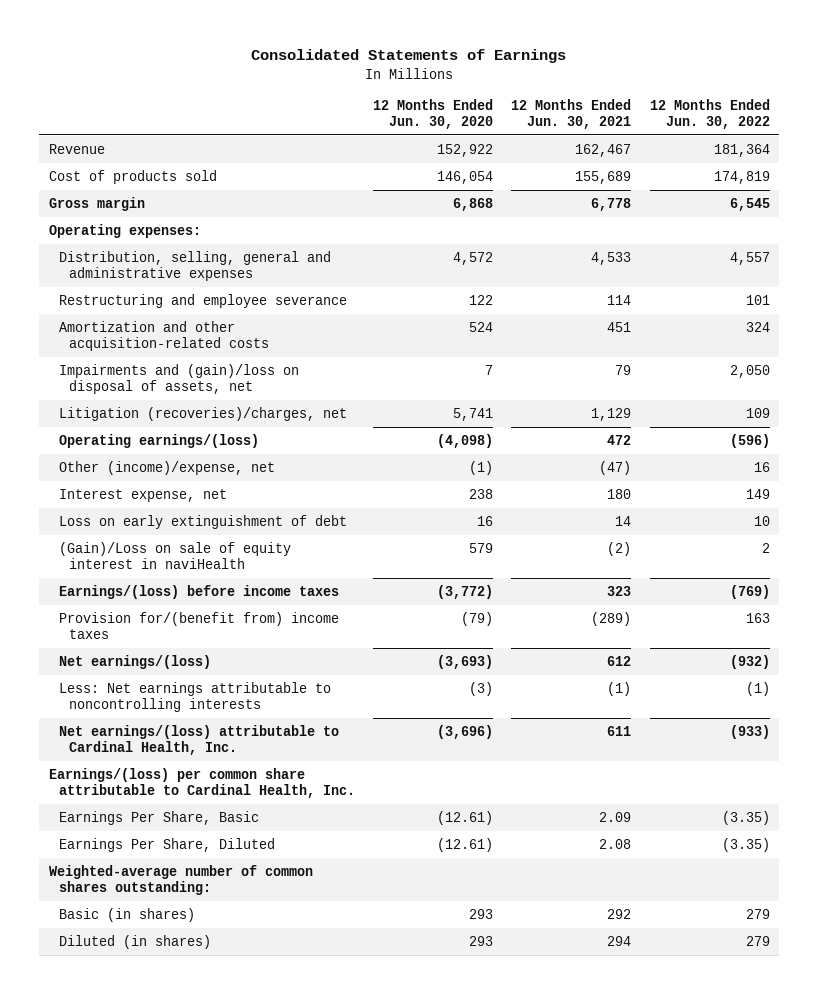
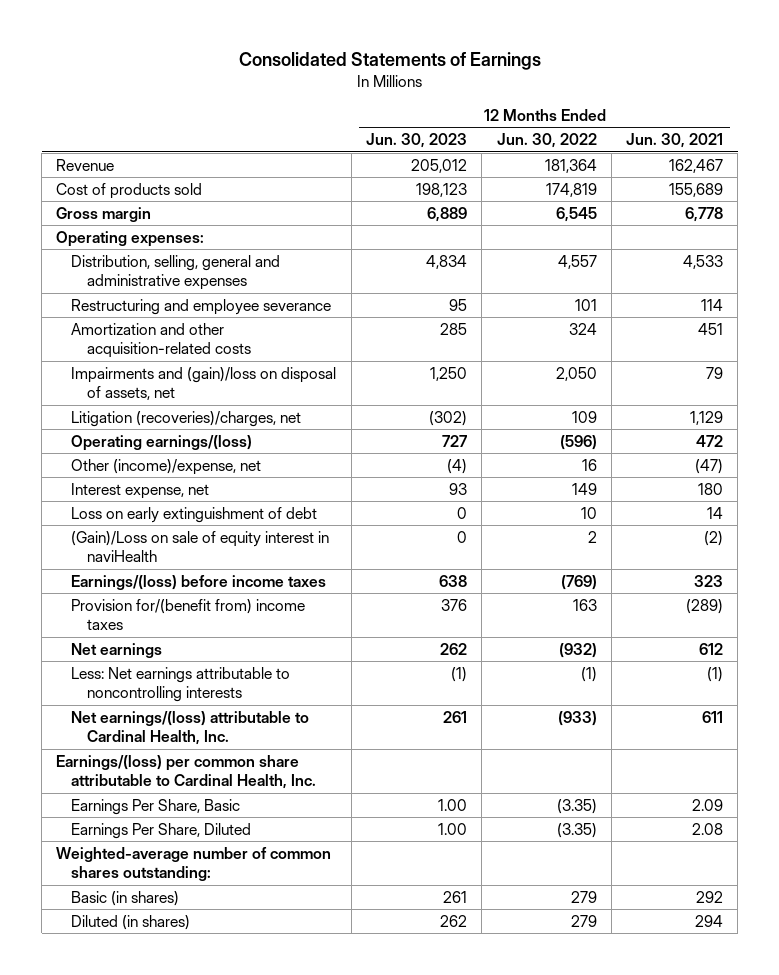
[373,98,494,129] 12 Months Ended Jun. 30, 2020 -> none
none -> [366,133,468,149] Jun. 30, 2023
[58,654,211,669] Net earnings/(loss) -> [71,642,163,658] Net earnings

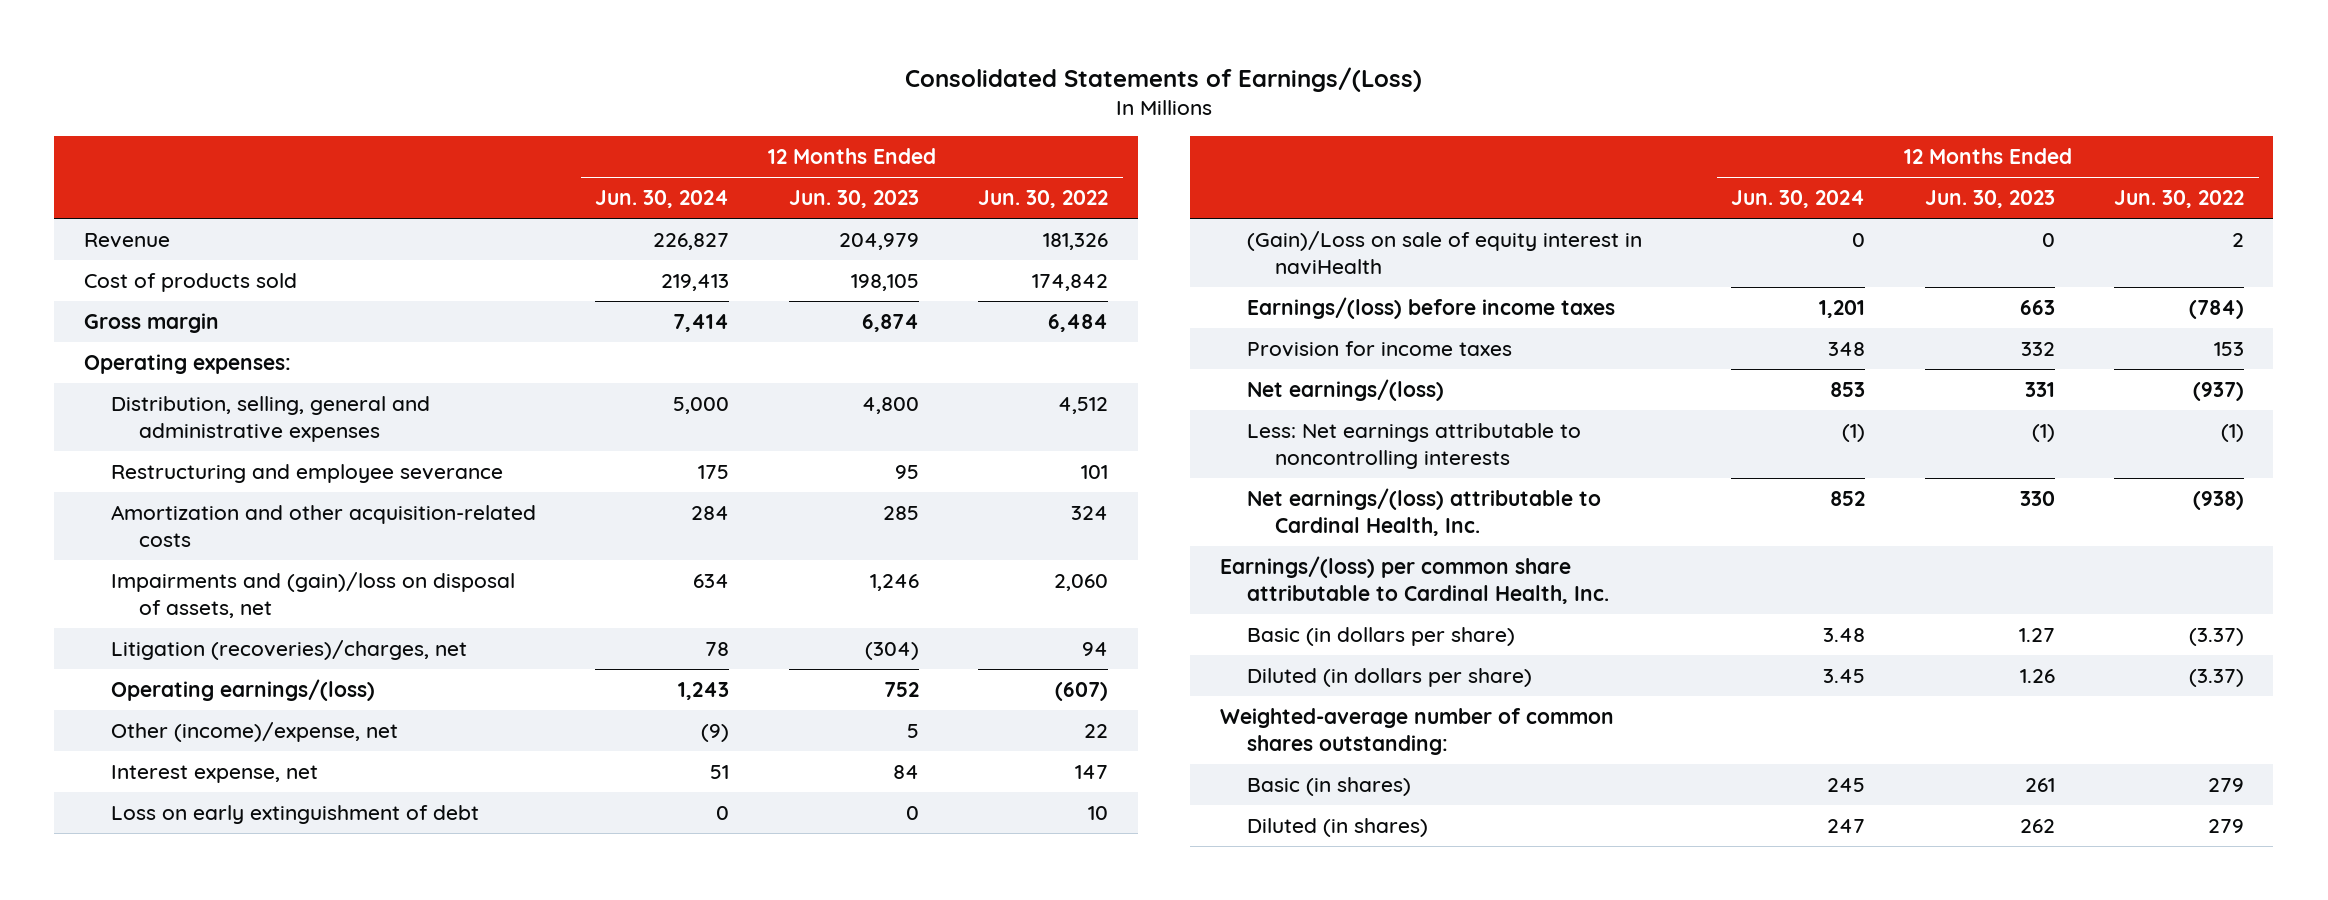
[238,52,541,71] Consolidated Statements of Earnings -> [904,66,1422,92] Consolidated Statements of Earnings/(Loss)
[626,133,724,149] Jun. 30, 2021 -> none
none -> [595,190,730,209] Jun. 30, 2024
[411,158,468,173] 205,012 -> [838,232,919,250] 204,979
[544,158,597,173] 181,364 -> [1042,232,1108,250] 181,326
[416,182,468,197] 198,123 -> [850,273,919,291] 198,105
[545,182,597,197] 174,819 -> [1031,273,1108,291] 174,842
[427,206,468,222] 6,889 -> [861,313,919,332] 6,874
[555,206,597,222] 6,545 -> [1047,313,1108,332] 6,484
[426,254,468,269] 4,834 -> [861,396,919,414] 4,800
[557,254,597,269] 4,557 -> [1057,396,1108,414] 4,512
[430,366,468,381] 1,250 -> [869,573,919,591] 1,246
[555,366,597,381] 2,050 -> [1053,573,1108,591] 2,060
[429,410,468,426] (302) -> [864,641,919,660] (304)
[571,410,597,423] 109 -> [1081,641,1108,656] 94
[442,434,468,447] 727 -> [883,681,919,697] 752
[559,434,597,450] (596) -> [1054,681,1108,701] (607)
[447,458,468,474] (4) -> [906,723,919,738] 5
[581,458,597,471] 16 -> [1083,723,1108,738] 22
[449,482,468,495] 93 -> [892,764,919,779] 84
[571,482,597,495] 149 -> [1074,764,1108,779] 147
[439,574,468,587] 638 -> [2019,299,2055,315] 663
[560,574,597,590] (769) -> [2188,299,2244,319] (784)
[71,598,306,631] Provision for/(benefit from) income taxes -> [1247,340,1513,357] Provision for income taxes
[441,598,468,611] 376 -> [2020,341,2055,356] 332
[572,598,597,611] 163 -> [2213,341,2244,356] 153
[71,642,163,658] Net earnings -> [1247,378,1445,401] Net earnings/(loss)
[440,642,468,655] 262 -> [2024,381,2055,397] 331
[558,642,597,658] (932) -> [2192,381,2244,401] (937)
[443,710,468,723] 261 -> [2019,490,2055,506] 330
[557,710,597,726] (933) -> [2192,490,2244,510] (938)
[71,798,241,815] Earnings Per Share, Basic -> [1247,626,1516,646] Basic (in dollars per share)
[438,798,468,811] 1.00 -> [2018,627,2055,642] 1.27
[556,798,597,814] (3.35) -> [2188,627,2244,646] (3.37)
[71,822,252,839] Earnings Per Share, Diluted -> [1247,667,1533,687] Diluted (in dollars per share)
[438,822,468,835] 1.00 -> [2019,668,2055,683] 1.26
[556,822,597,838] (3.35) -> [2188,668,2244,687] (3.37)

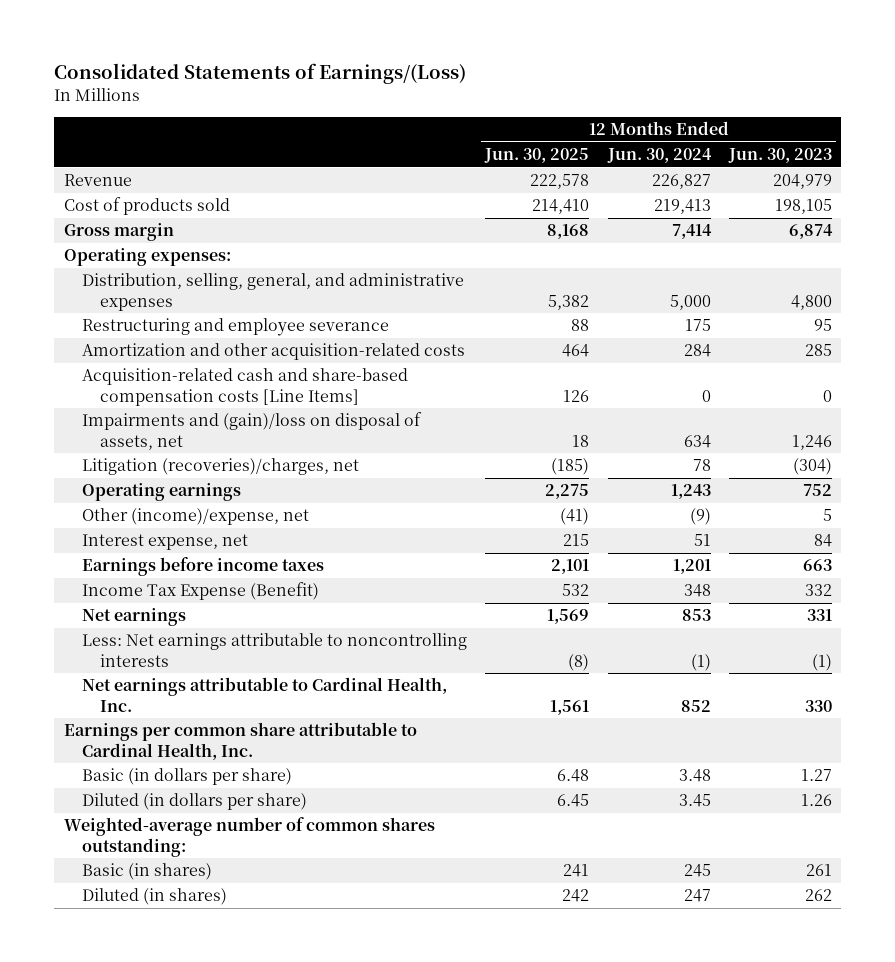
[977,190,1108,209] Jun. 30, 2022 -> none
none -> [484,148,590,164] Jun. 30, 2025
[111,395,431,443] Distribution, selling, general and administrative expenses -> [81,273,464,311] Distribution, selling, general, and administrative expenses
none -> [81,368,408,406] Acquisition-related cash and share-based compensation costs [Line Items]
[111,678,376,701] Operating earnings/(loss) -> [81,483,241,502] Operating earnings
[111,804,480,824] Loss on early extinguishment of debt -> none
[1247,230,1643,276] (Gain)/Loss on sale of equity interest in naviHealth -> none
[1247,296,1616,319] Earnings/(loss) before income taxes -> [81,557,324,577] Earnings before income taxes
[1247,340,1513,357] Provision for income taxes -> [81,582,319,601] Income Tax Expense (Benefit)
[1247,378,1445,401] Net earnings/(loss) -> [81,608,186,627] Net earnings
[1247,487,1602,537] Net earnings/(loss) attributable to Cardinal Health, Inc. -> [81,677,447,712] Net earnings attributable to Cardinal Health, Inc.
[1219,555,1610,605] Earnings/(loss) per common share attributable to Cardinal Health, Inc. -> [63,722,417,760] Earnings per common share attributable to Cardinal Health, Inc.

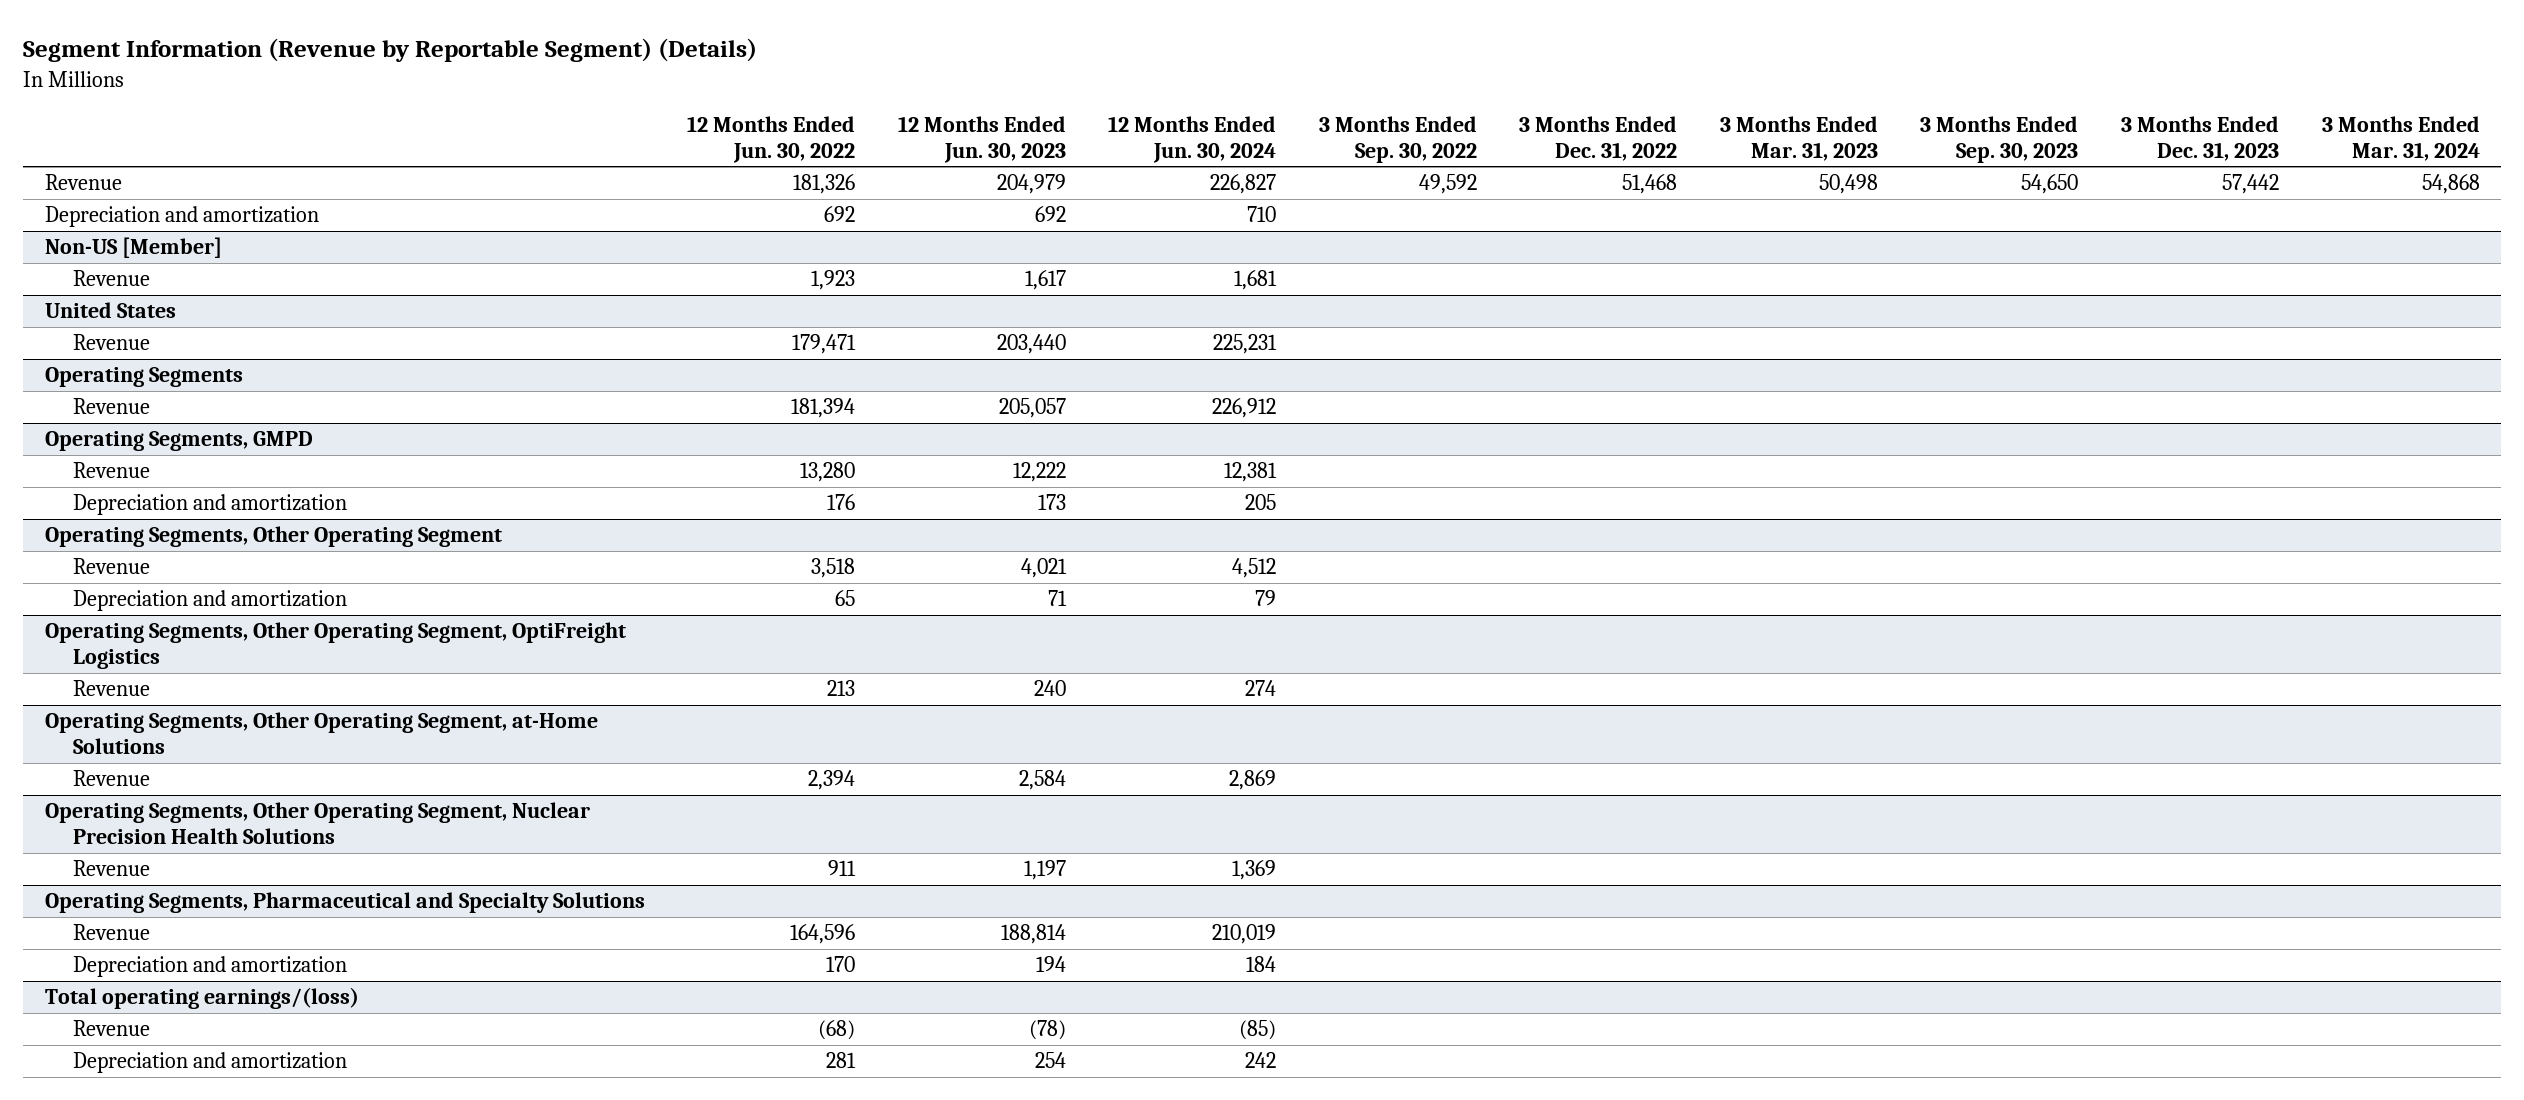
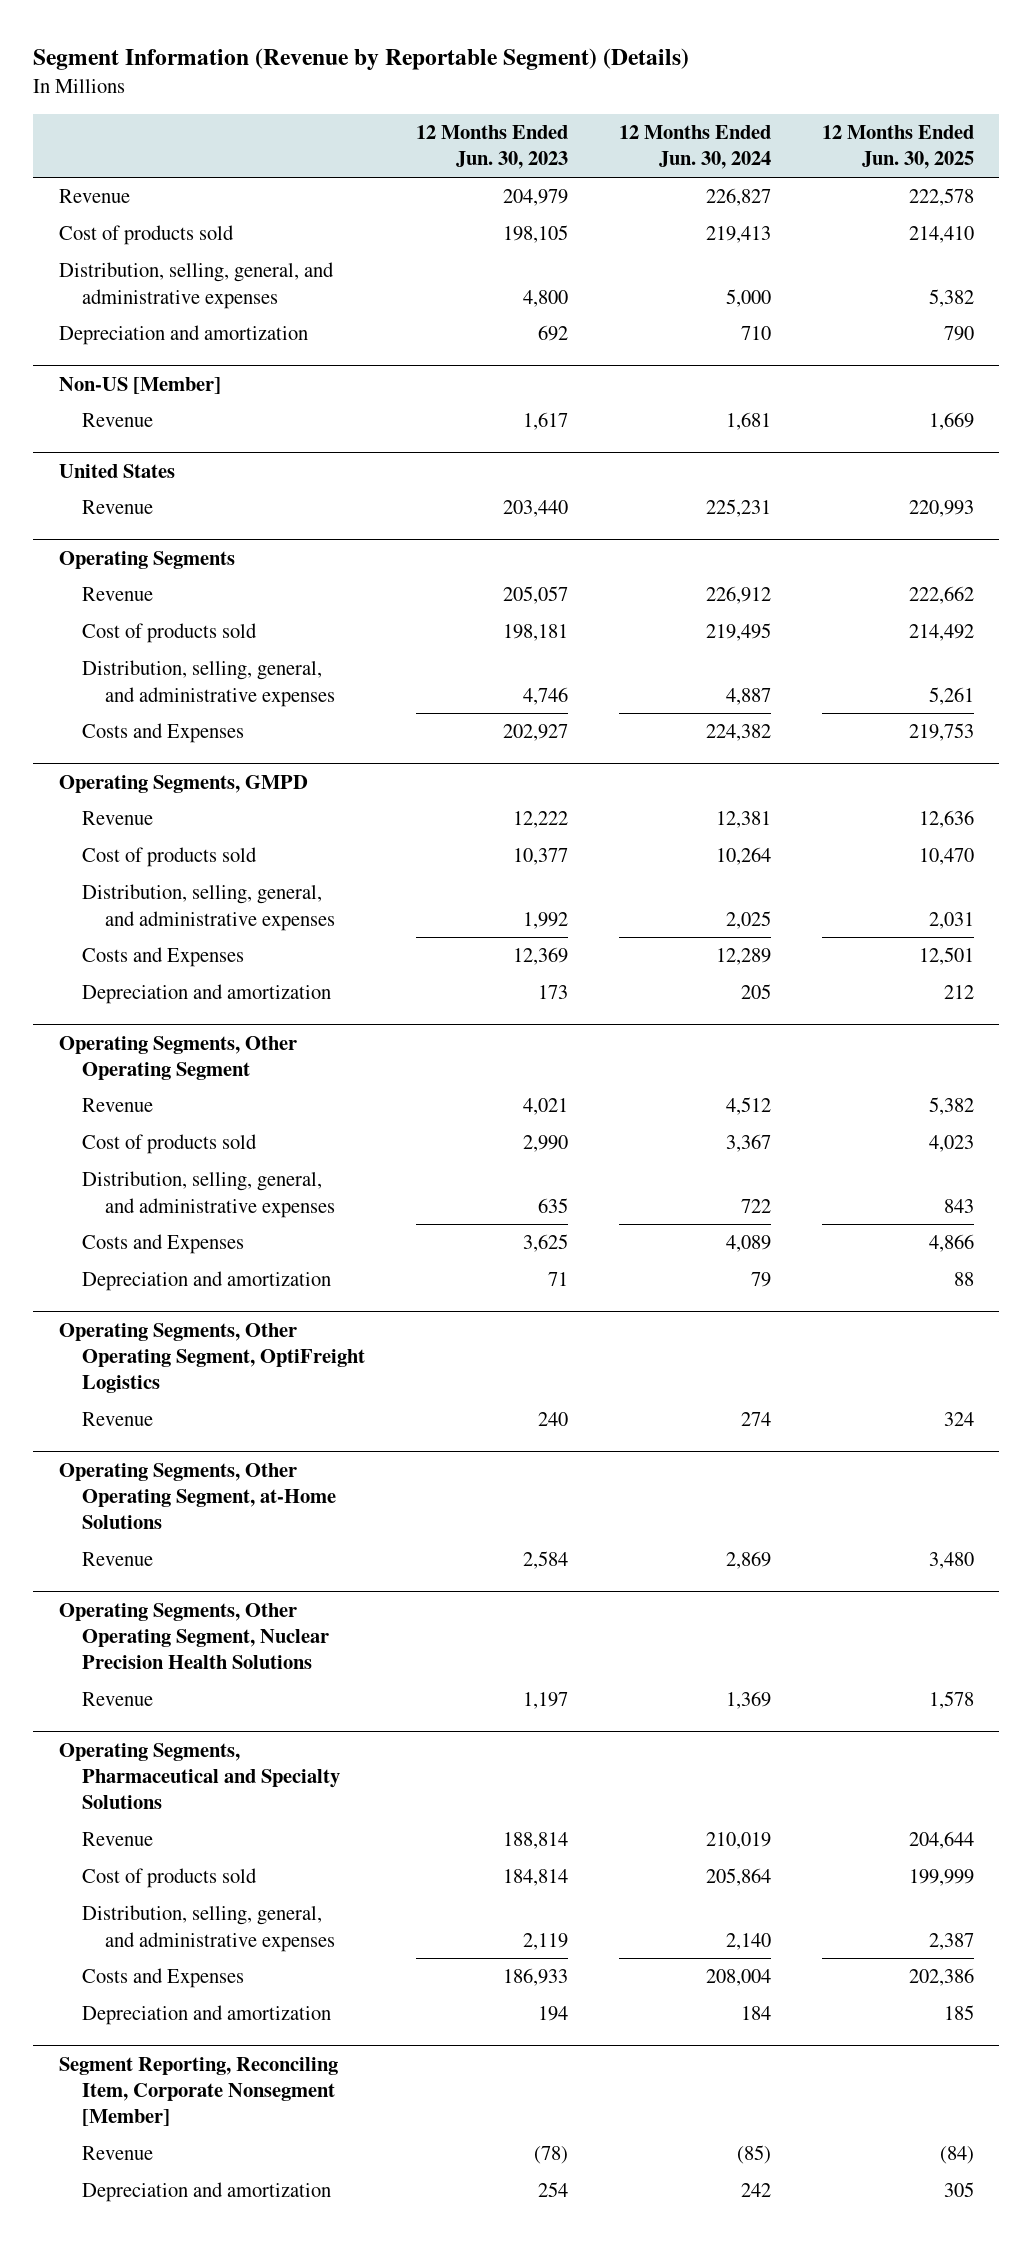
[687,115,856,163] 12 Months Ended Jun. 30, 2022 -> none
[1318,115,1477,163] 3 Months Ended Sep. 30, 2022 -> none
[1519,115,1678,161] 3 Months Ended Dec. 31, 2022 -> none
[1719,115,1878,161] 3 Months Ended Mar. 31, 2023 -> none
[1920,115,2079,163] 3 Months Ended Sep. 30, 2023 -> none
[2120,115,2279,161] 3 Months Ended Dec. 31, 2023 -> none
[2321,115,2480,161] 3 Months Ended Mar. 31, 2024 -> none
none -> [821,125,974,170] 12 Months Ended Jun. 30, 2025
none -> [58,225,234,246] Cost of products sold
none -> [58,262,334,309] Distribution, selling, general, and administrative expenses
none -> [81,623,257,644] Cost of products sold
none -> [81,660,335,707] Distribution, selling, general, and administrative expenses
none -> [81,723,244,744] Costs and Expenses
none -> [81,847,257,868] Cost of products sold
none -> [81,884,335,931] Distribution, selling, general, and administrative expenses
none -> [81,947,244,968] Costs and Expenses
none -> [81,1134,257,1155] Cost of products sold
none -> [81,1171,335,1218] Distribution, selling, general, and administrative expenses
none -> [81,1234,244,1255] Costs and Expenses
none -> [81,1868,257,1889] Cost of products sold
none -> [81,1905,335,1952] Distribution, selling, general, and administrative expenses
none -> [81,1968,244,1989] Costs and Expenses
[44,987,359,1010] Total operating earnings/(loss) -> [58,2056,338,2126] Segment Reporting, Reconciling Item, Corporate Nonsegment [Member]

